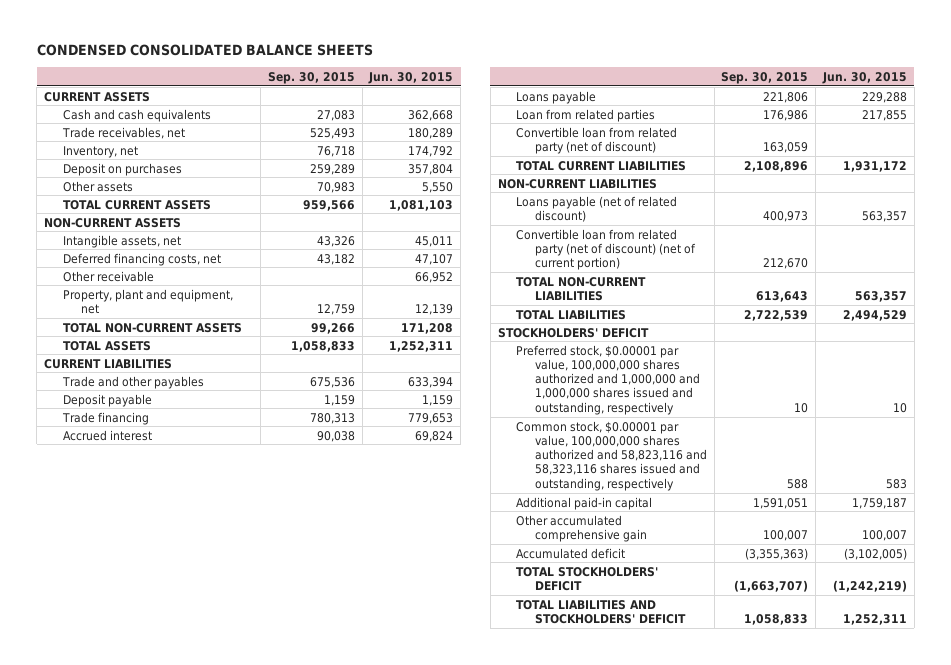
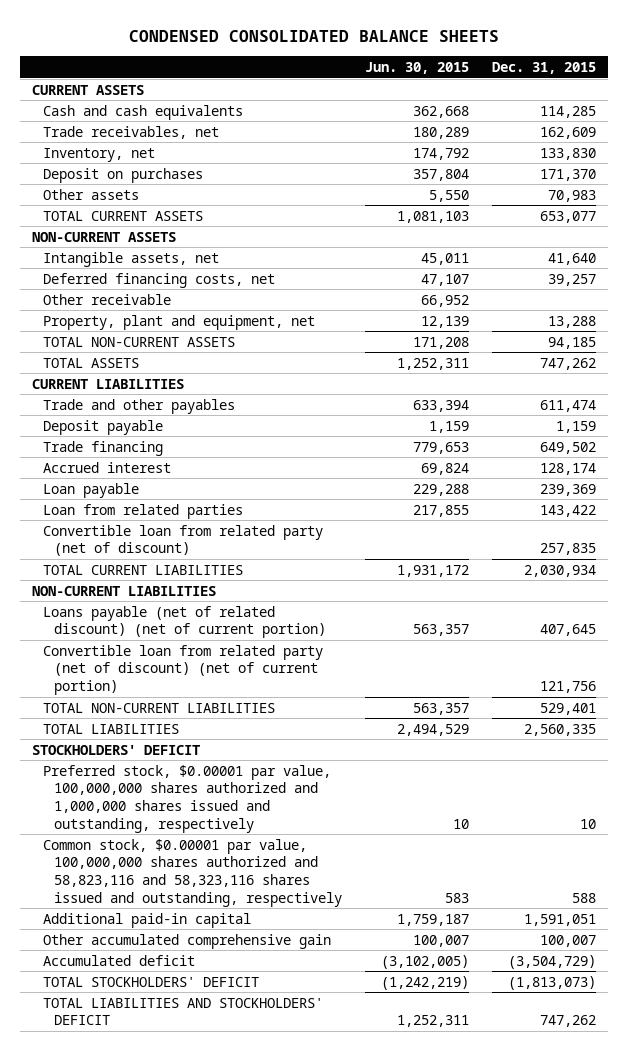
[267,71,355,84] Sep. 30, 2015 -> none
none -> [492,62,597,75] Dec. 31, 2015
[516,90,597,104] Loans payable -> [42,482,139,498] Loan payable
[516,195,678,222] Loans payable (net of related discount) -> [42,605,326,639] Loans payable (net of related discount) (net of current portion)
[516,344,701,415] Preferred stock, $0.00001 par value, 100,000,000 shares authorized and 1,000,000 and 1,000,000 shares issued and outstanding, respectively -> [42,764,331,833] Preferred stock, $0.00001 par value, 100,000,000 shares authorized and 1,000,000 shares issued and outstanding, respectively

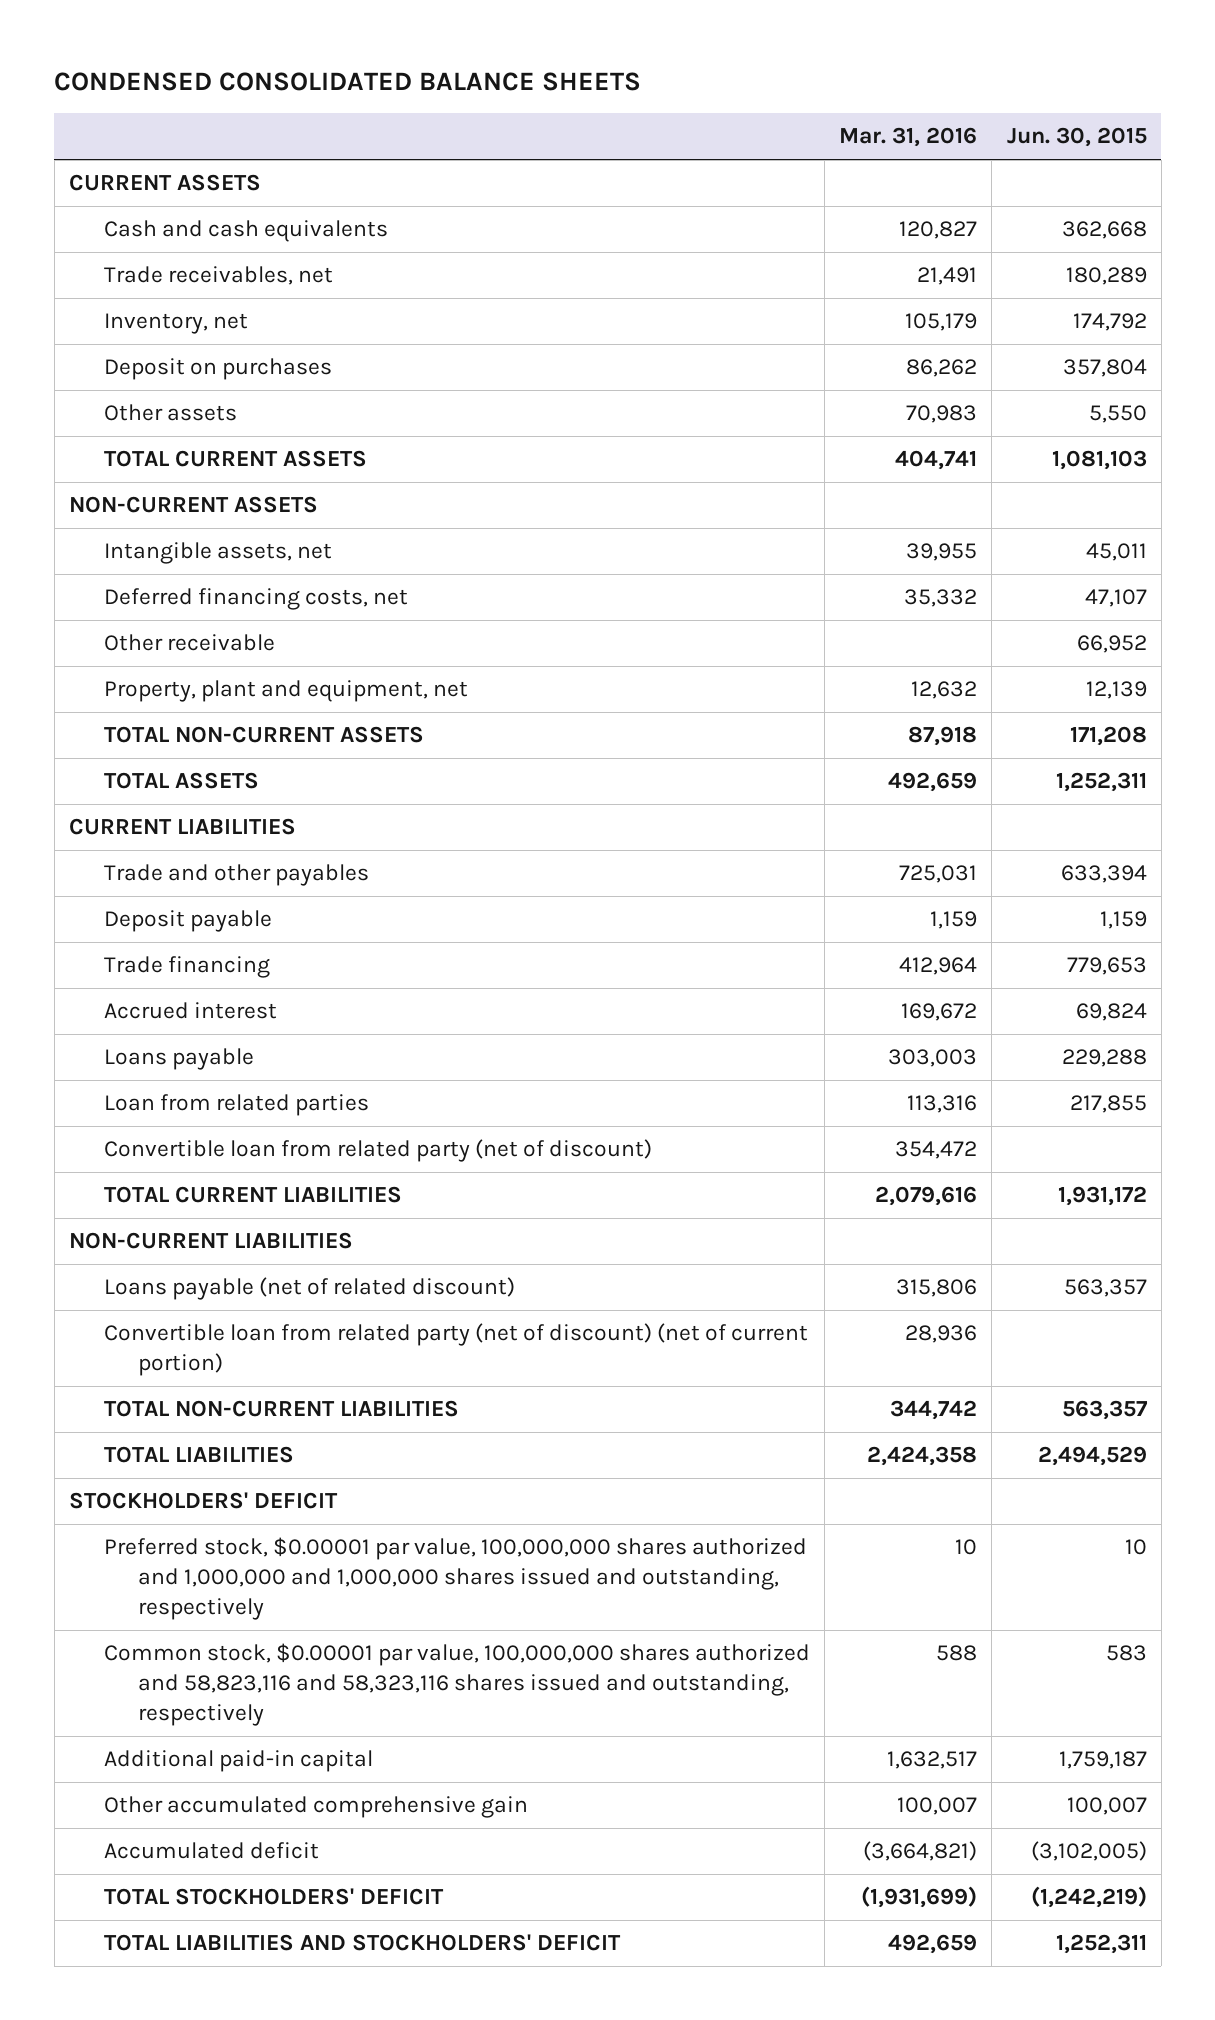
[492,62,597,75] Dec. 31, 2015 -> none
none -> [839,127,978,148] Mar. 31, 2016
[42,482,139,498] Loan payable -> [103,1048,254,1071] Loans payable
[42,605,326,639] Loans payable (net of related discount) (net of current portion) -> [103,1277,515,1301] Loans payable (net of related discount)
[42,764,331,833] Preferred stock, $0.00001 par value, 100,000,000 shares authorized and 1,000,000 shares issued and outstanding, respectively -> [103,1537,807,1620] Preferred stock, $0.00001 par value, 100,000,000 shares authorized and 1,000,000 and 1,000,000 shares issued and outstanding, respectively

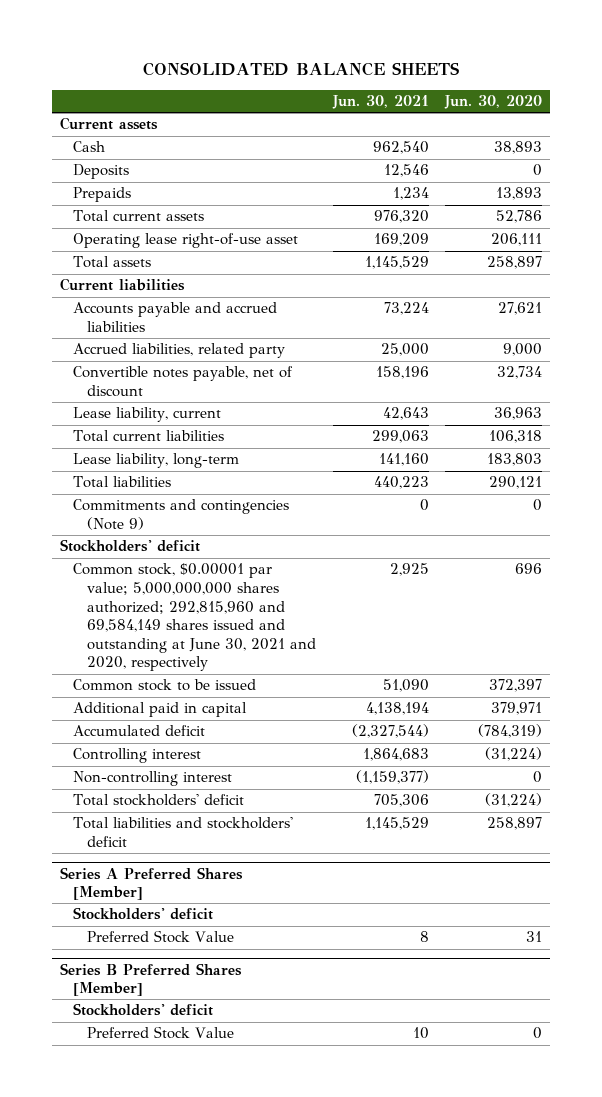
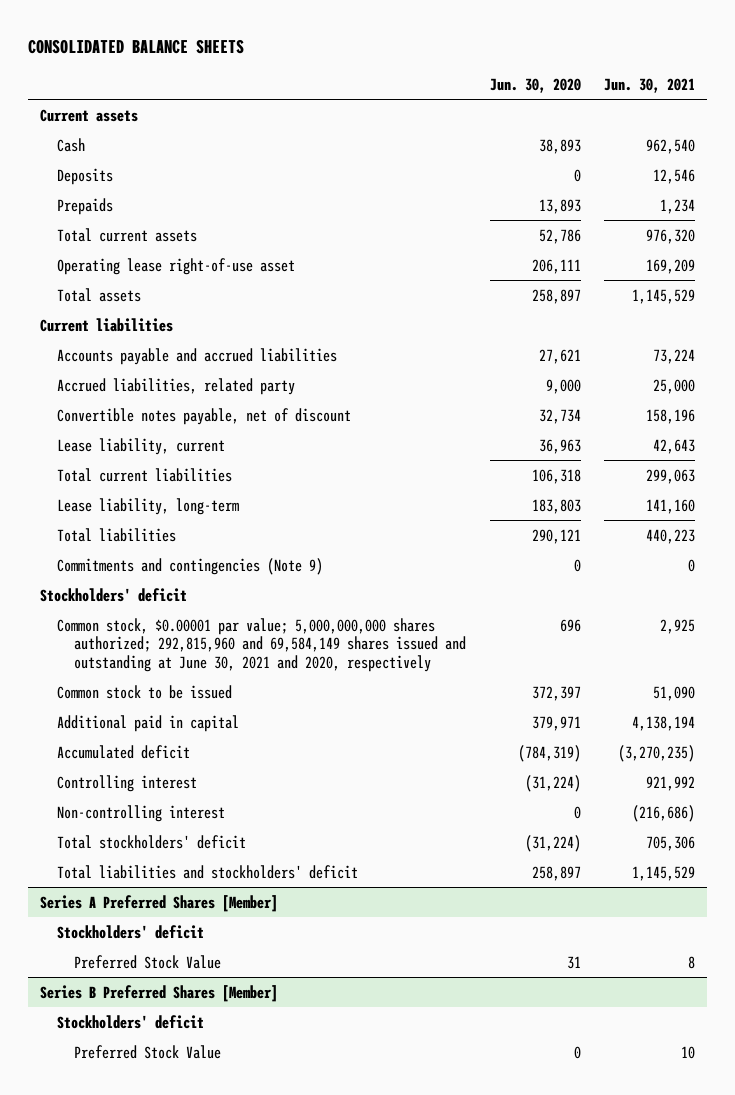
[351,724,429,739] (2,327,544) -> [618,744,696,762] (3,270,235)
[362,748,429,762] 1,864,683 -> [646,775,696,791] 921,992
[355,770,429,785] (1,159,377) -> [632,804,696,822] (216,686)

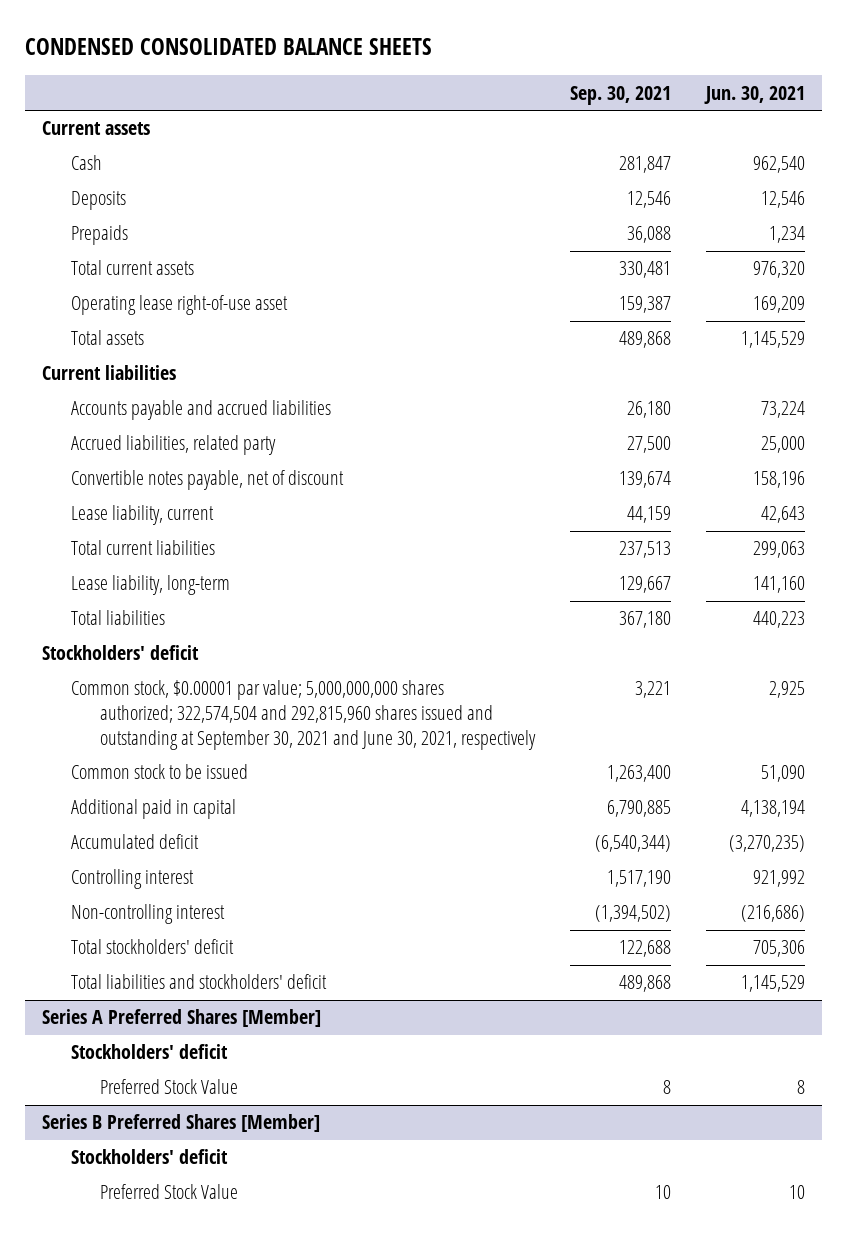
[28,39,245,55] CONSOLIDATED BALANCE SHEETS -> [24,38,432,56] CONDENSED CONSOLIDATED BALANCE SHEETS
[489,78,581,94] Jun. 30, 2020 -> none
none -> [569,85,671,105] Sep. 30, 2021
[57,557,324,575] Commitments and contingencies (Note 9) -> none
[57,617,467,673] Common stock, $0.00001 par value; 5,000,000,000 shares authorized; 292,815,960 and 69,584,149 shares issued and outstanding at June 30, 2021 and 2020, respectively -> [70,680,536,750] Common stock, $0.00001 par value; 5,000,000,000 shares authorized; 322,574,504 and 292,815,960 shares issued and outstanding at September 30, 2021 and June 30, 2021, respectively

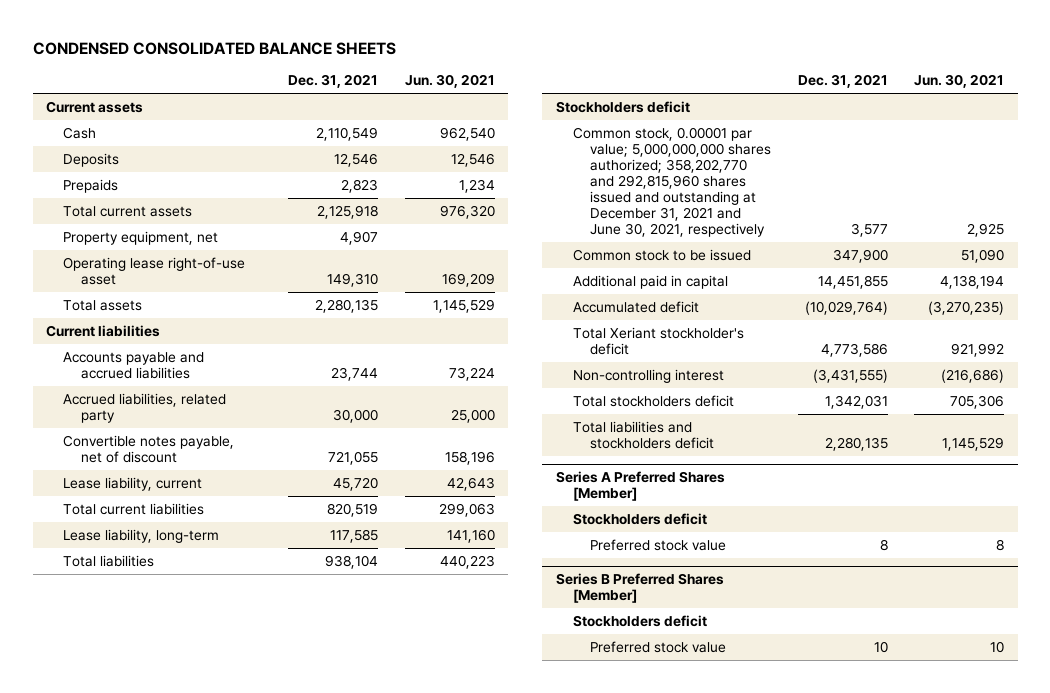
[569,85,671,105] Sep. 30, 2021 -> none
none -> [288,74,379,89] Dec. 31, 2021
none -> [63,230,219,245] Property equipment, net
[42,645,200,661] Stockholders' deficit -> [555,100,690,113] Stockholders deficit
[70,680,536,750] Common stock, $0.00001 par value; 5,000,000,000 shares authorized; 322,574,504 and 292,815,960 shares issued and outstanding at September 30, 2021 and June 30, 2021, respectively -> [572,126,772,238] Common stock, 0.00001 par value; 5,000,000,000 shares authorized; 358,202,770 and 292,815,960 shares issued and outstanding at December 31, 2021 and June 30, 2021, respectively
[70,869,194,890] Controlling interest -> [572,326,744,355] Total Xeriant stockholder's deficit
[70,939,234,955] Total stockholders' deficit -> [572,394,734,407] Total stockholders deficit
[70,974,327,990] Total liabilities and stockholders' deficit -> [572,420,715,449] Total liabilities and stockholders deficit
[70,1044,228,1060] Stockholders' deficit -> [572,512,707,525] Stockholders deficit
[99,1079,238,1095] Preferred Stock Value -> [590,538,727,551] Preferred stock value
[70,1149,228,1165] Stockholders' deficit -> [572,614,707,627] Stockholders deficit
[99,1184,238,1200] Preferred Stock Value -> [590,640,727,653] Preferred stock value

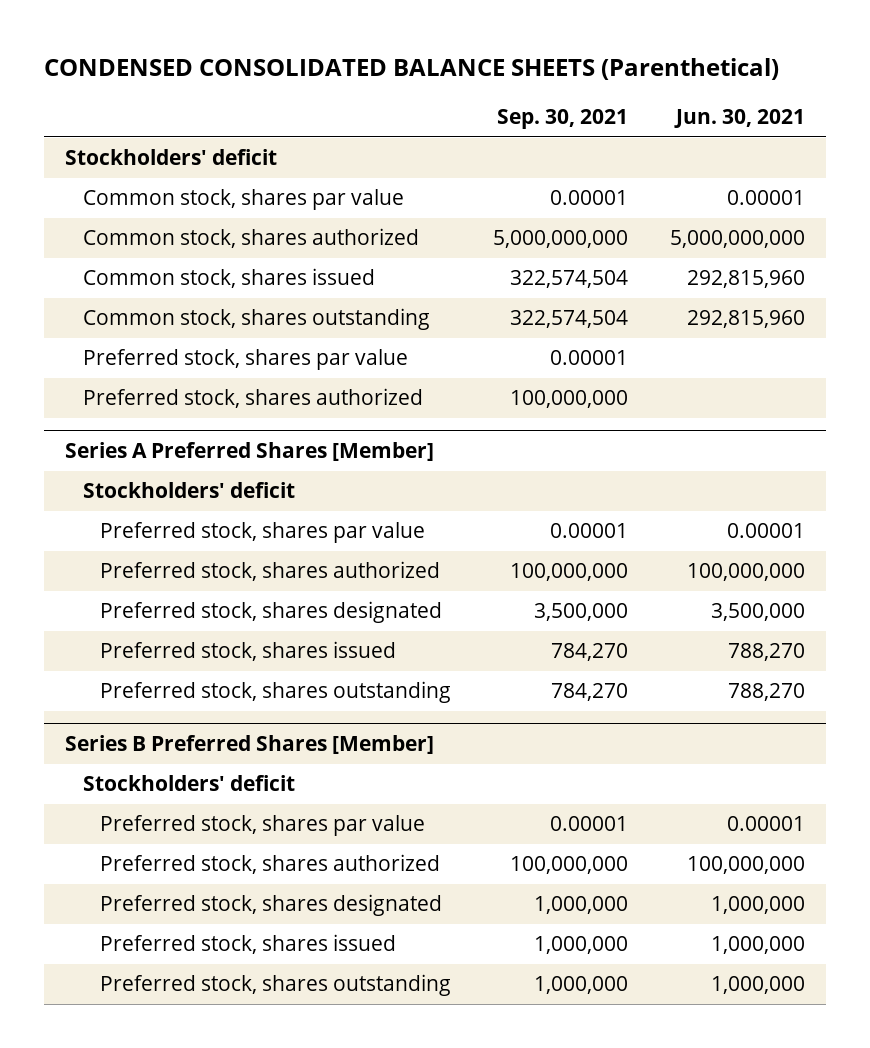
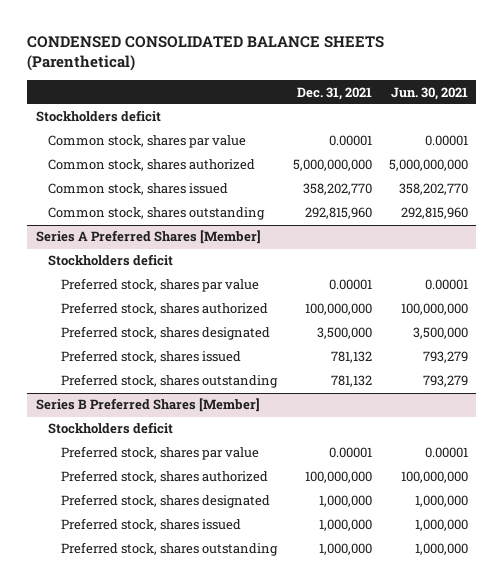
[497,108,629,129] Sep. 30, 2021 -> none
none -> [297,86,373,100] Dec. 31, 2021
[65,149,278,166] Stockholders' deficit -> [35,110,161,123] Stockholders deficit
[687,270,806,289] 292,815,960 -> [398,183,468,196] 358,202,770
[82,349,408,371] Preferred stock, shares par value -> none
[82,388,423,409] Preferred stock, shares authorized -> none
[82,482,295,499] Stockholders' deficit -> [48,254,174,267] Stockholders deficit
[728,643,806,662] 788,270 -> [422,351,468,364] 793,279
[728,683,806,702] 788,270 -> [422,375,468,388] 793,279
[82,775,295,792] Stockholders' deficit -> [48,422,174,435] Stockholders deficit

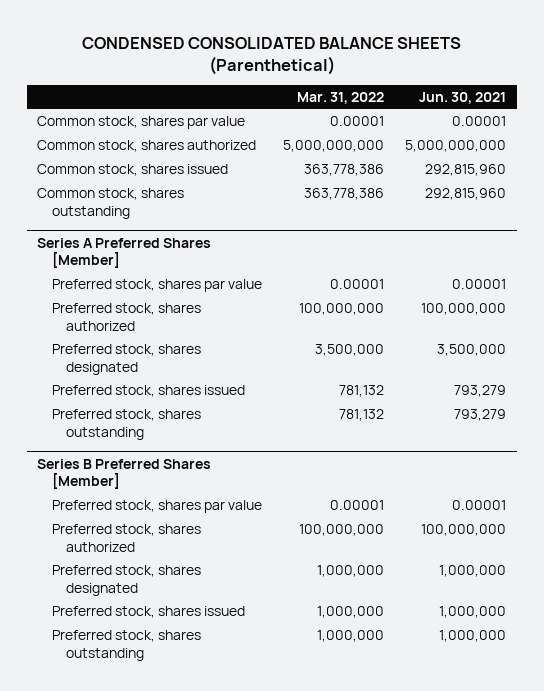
[297,86,373,100] Dec. 31, 2021 -> none
none -> [297,91,385,104] Mar. 31, 2022
[35,110,161,123] Stockholders deficit -> none
[398,183,468,196] 358,202,770 -> [425,163,507,176] 292,815,960
[48,254,174,267] Stockholders deficit -> none
[48,422,174,435] Stockholders deficit -> none

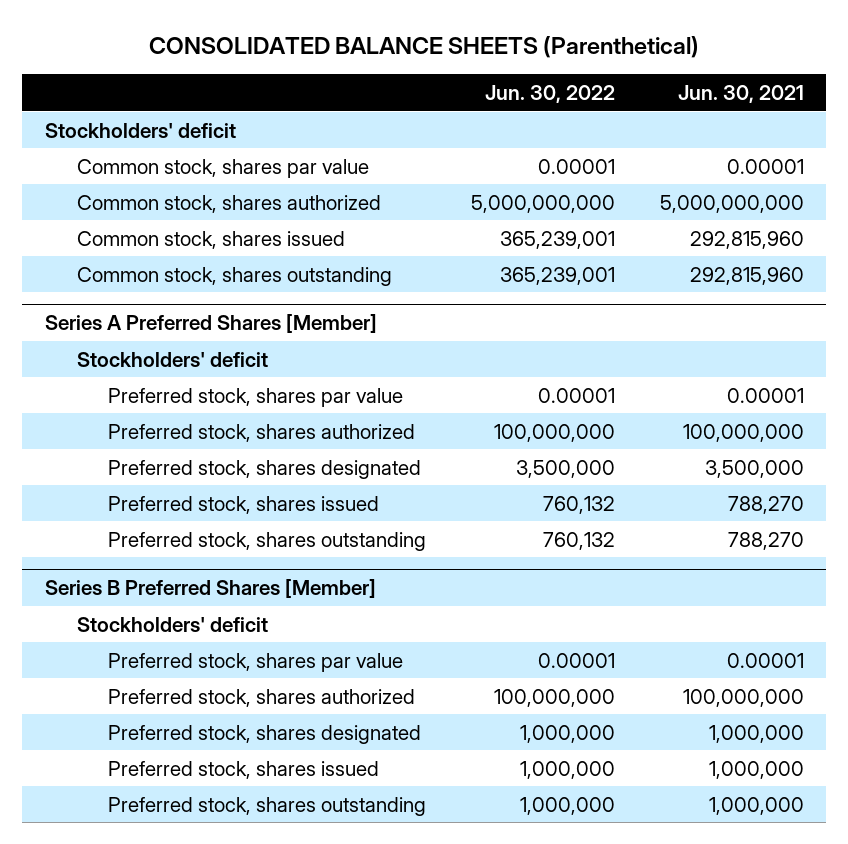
[81,36,461,75] CONDENSED CONSOLIDATED BALANCE SHEETS (Parenthetical) -> [149,35,700,58] CONSOLIDATED BALANCE SHEETS (Parenthetical)
[297,91,385,104] Mar. 31, 2022 -> none
none -> [485,84,616,103] Jun. 30, 2022
none -> [44,122,236,138] Stockholders' deficit
none -> [76,351,268,367] Stockholders' deficit
[454,384,507,397] 793,279 -> [727,495,804,514] 788,270
[454,408,507,421] 793,279 -> [727,531,804,550] 788,270
none -> [76,616,268,632] Stockholders' deficit

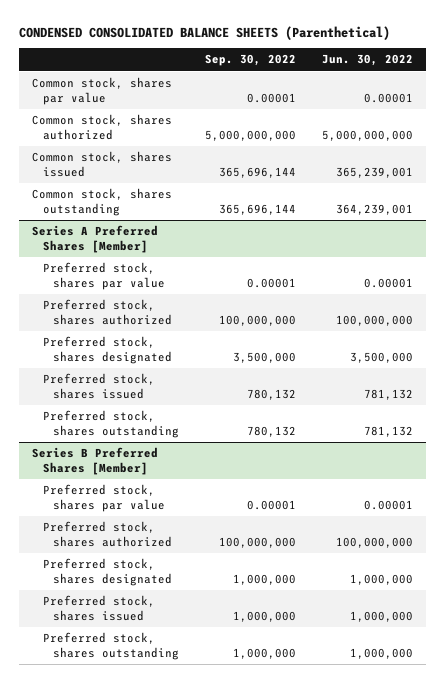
[149,35,700,58] CONSOLIDATED BALANCE SHEETS (Parenthetical) -> [18,25,390,40] CONDENSED CONSOLIDATED BALANCE SHEETS (Parenthetical)
[677,84,804,103] Jun. 30, 2021 -> none
none -> [205,54,297,67] Sep. 30, 2022
[44,122,236,138] Stockholders' deficit -> none
[500,266,616,285] 365,239,001 -> [335,204,413,216] 364,239,001
[76,351,268,367] Stockholders' deficit -> none
[543,495,616,514] 760,132 -> [363,389,413,401] 781,132
[543,531,616,550] 760,132 -> [363,426,413,438] 781,132
[76,616,268,632] Stockholders' deficit -> none

